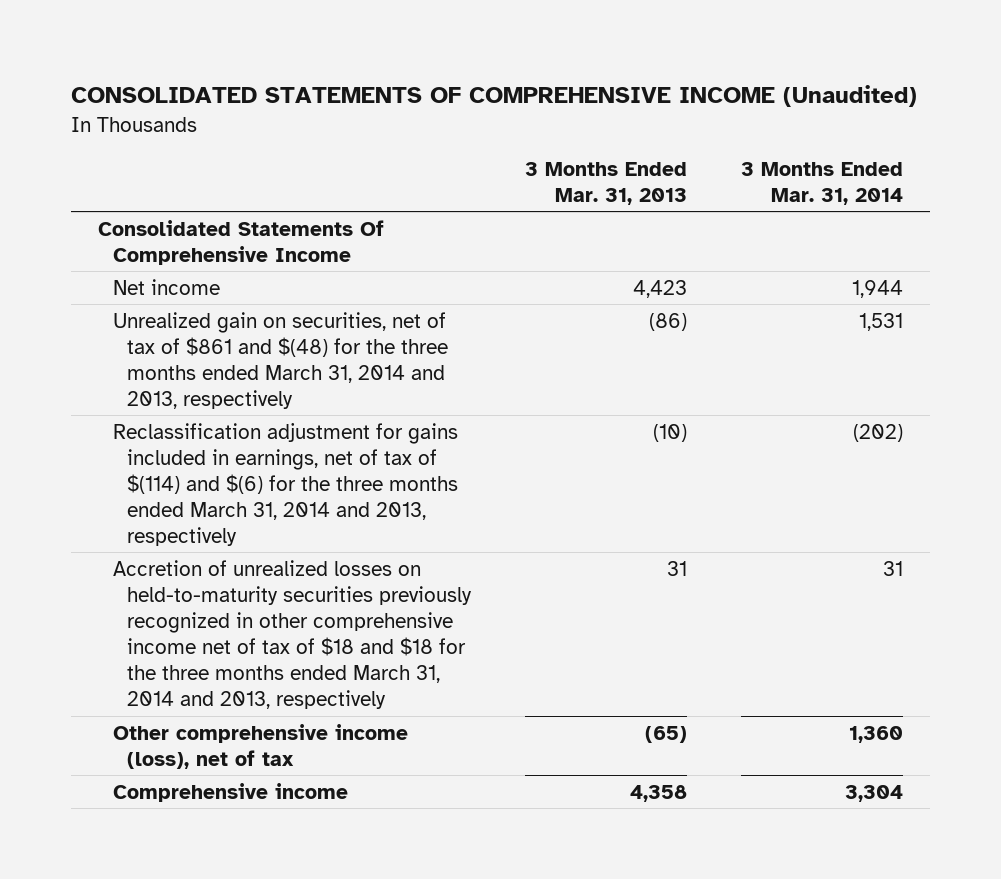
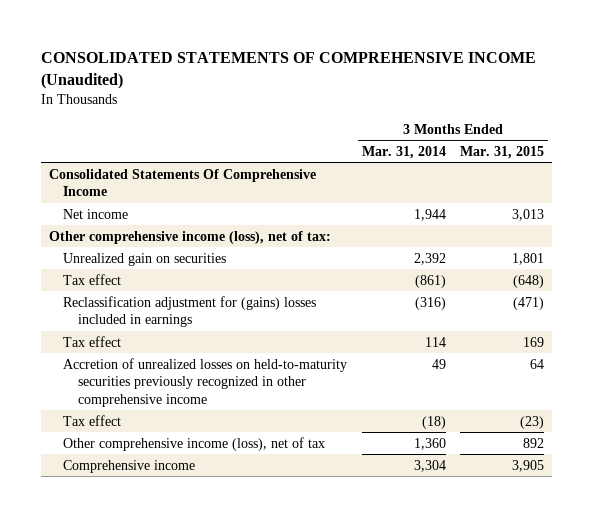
[525,161,688,206] 3 Months Ended Mar. 31, 2013 -> none
none -> [460,145,545,159] Mar. 31, 2015
none -> [48,230,331,244] Other comprehensive income (loss), net of tax:
[112,311,449,409] Unrealized gain on securities, net of tax of $861 and $(48) for the three months ended March 31, 2014 and 2013, respectively -> [63,252,227,266] Unrealized gain on securities
[859,312,904,331] 1,531 -> [413,252,446,265] 2,392
none -> [63,273,122,285] Tax effect
[112,422,459,547] Reclassification adjustment for gains included in earnings, net of tax of $(114) and $(6) for the three months ended March 31, 2014 and 2013, respectively -> [63,295,317,328] Reclassification adjustment for (gains) losses included in earnings
[853,423,904,442] (202) -> [414,296,446,310] (316)
none -> [63,335,122,347] Tax effect
[112,559,473,710] Accretion of unrealized losses on held-to-maturity securities previously recognized in other comprehensive income net of tax of $18 and $18 for the three months ended March 31, 2014 and 2013, respectively -> [63,357,348,407] Accretion of unrealized losses on held-to-maturity securities previously recognized in other comprehensive income
[883,560,904,576] 31 -> [431,358,446,369] 49
none -> [63,414,122,426] Tax effect

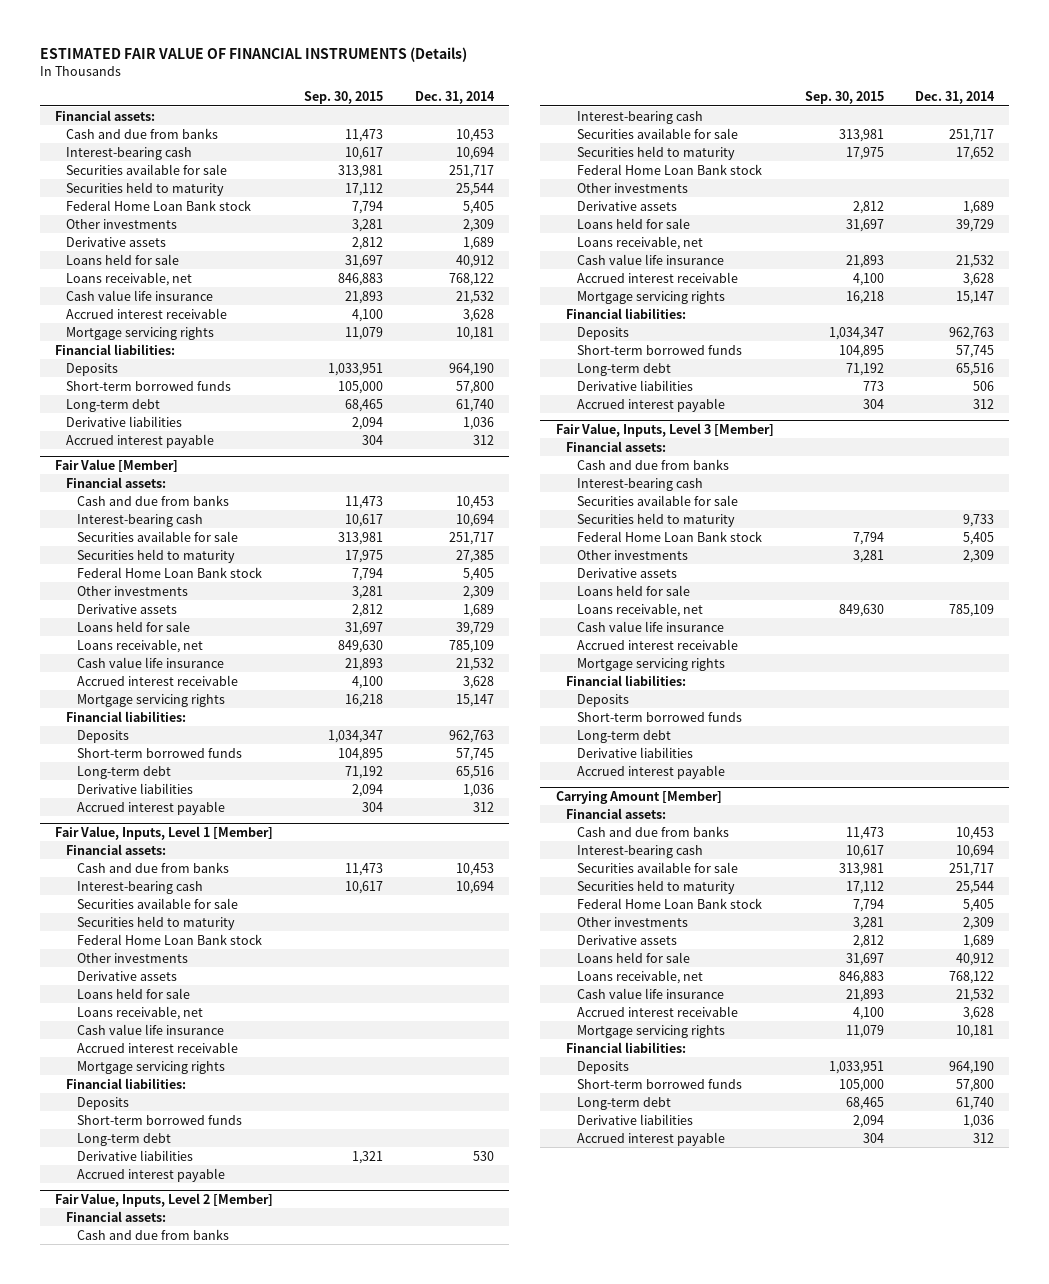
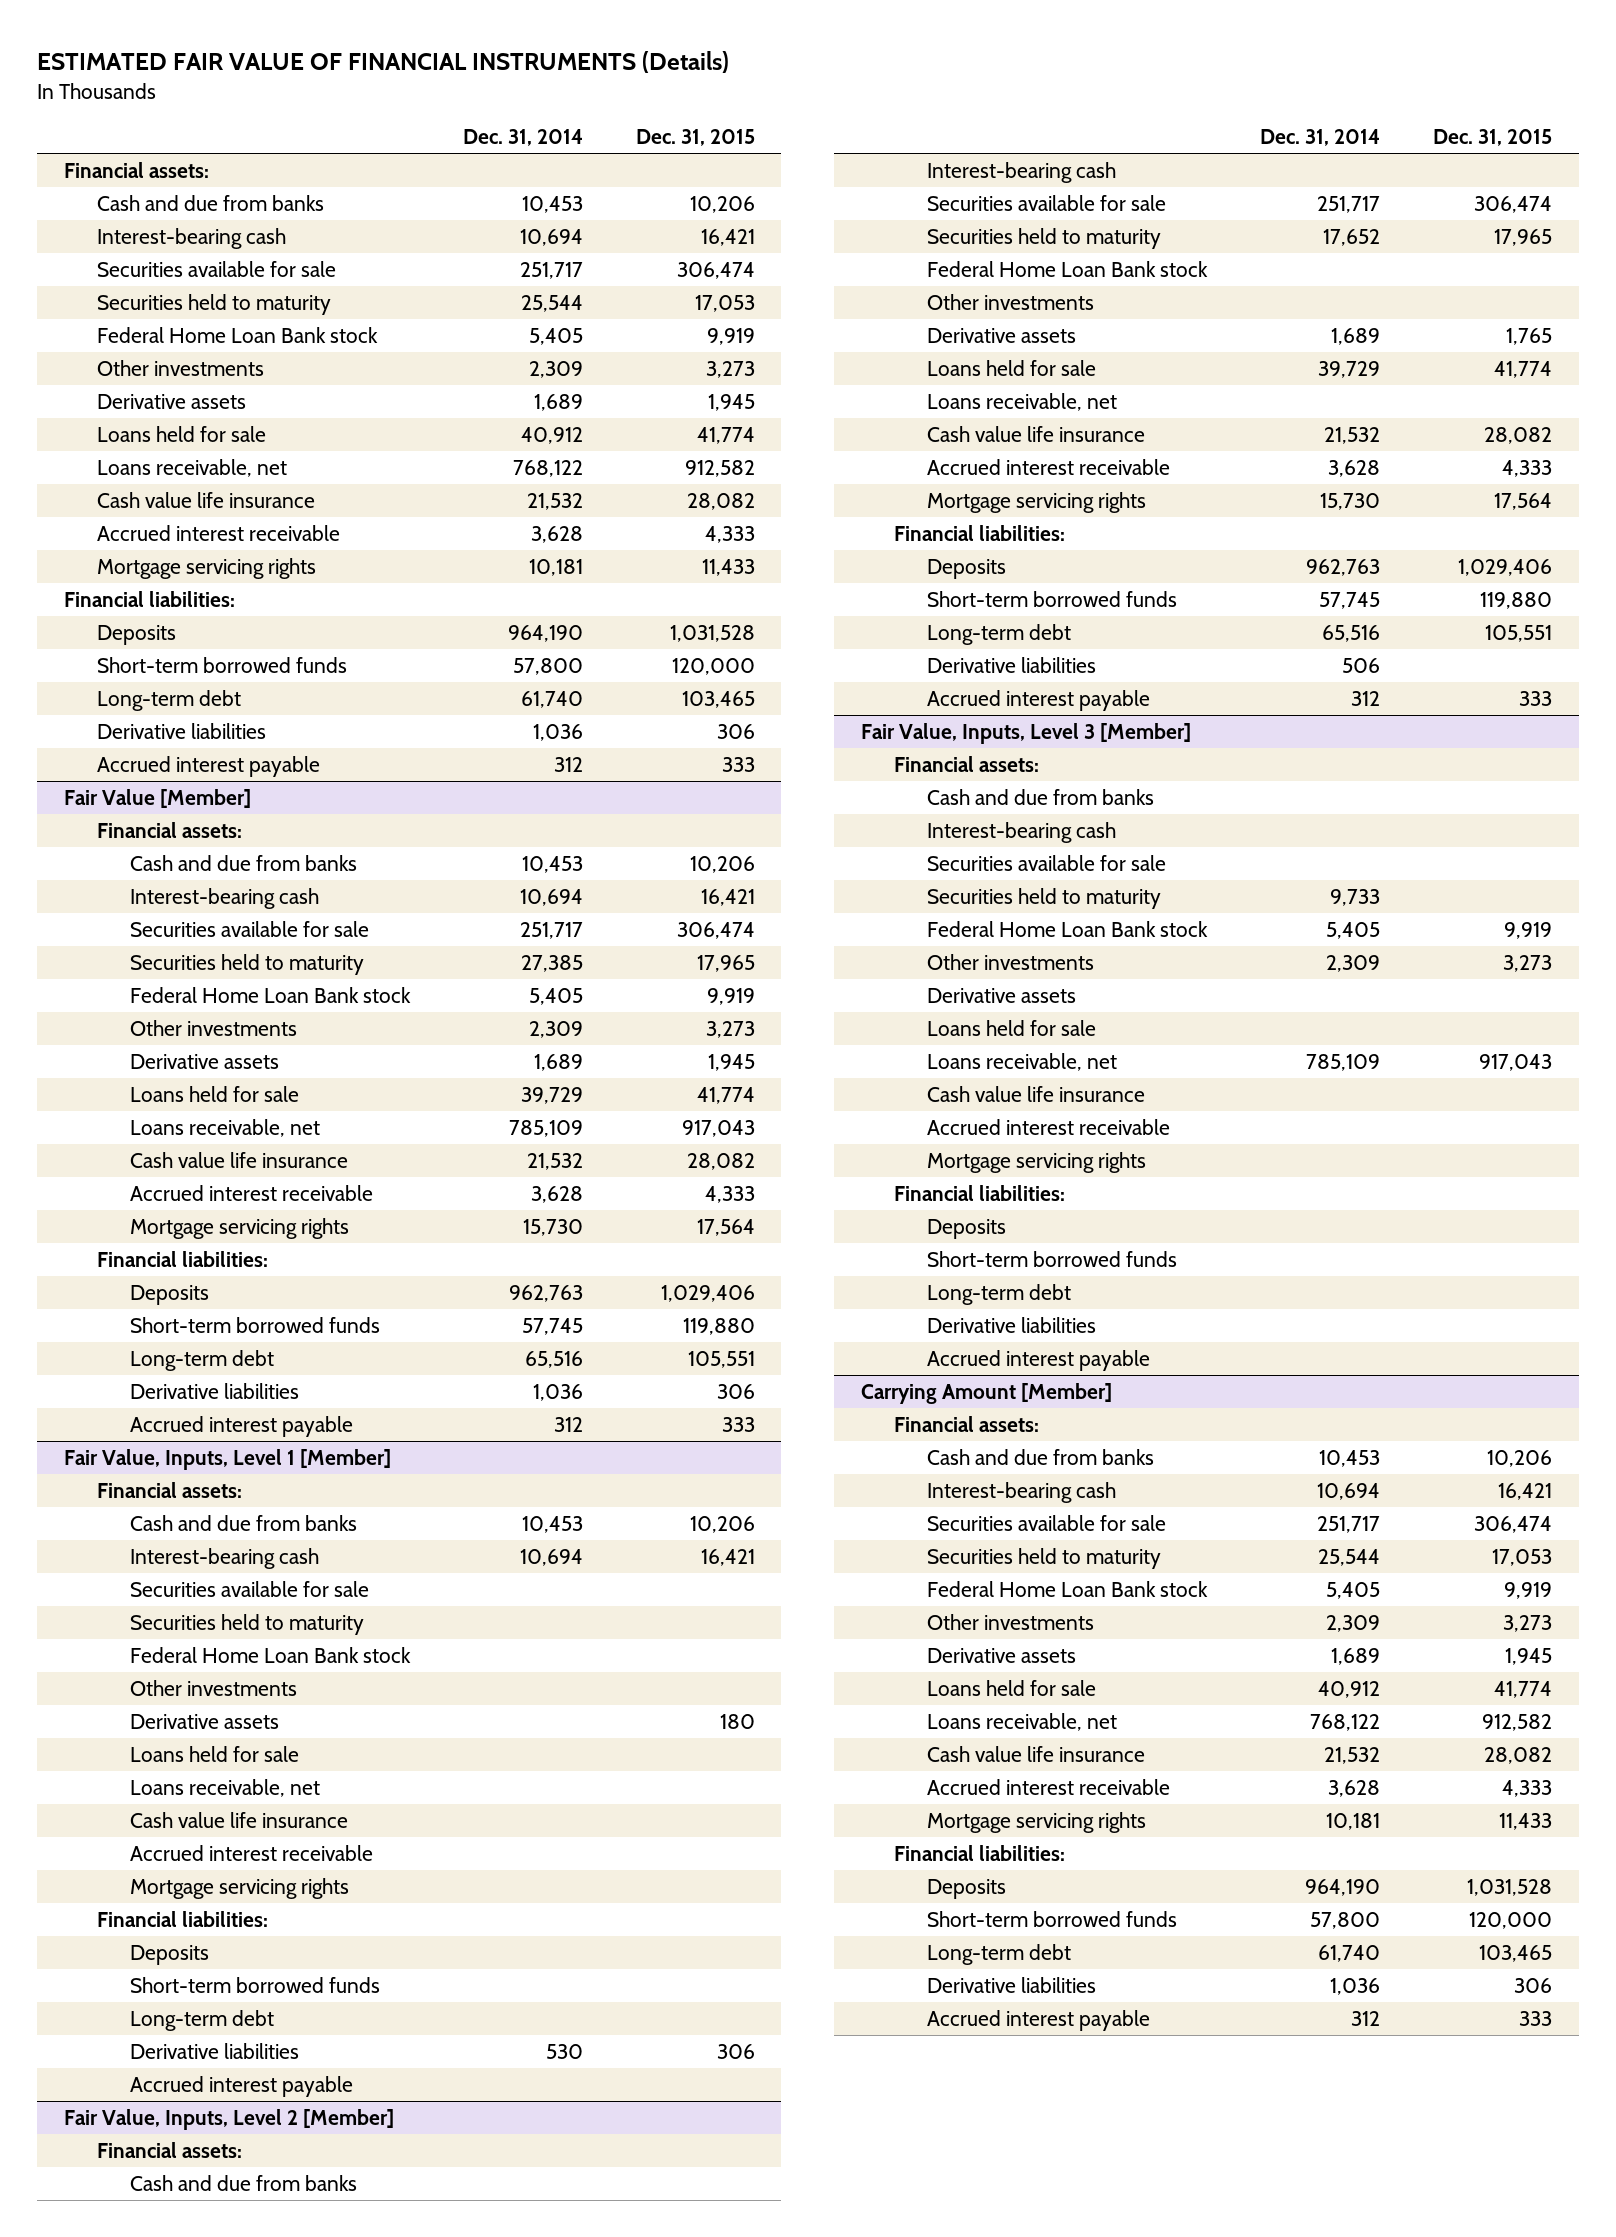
[304,91,384,105] Sep. 30, 2015 -> none
none -> [635,128,755,146] Dec. 31, 2015
[455,693,494,707] 15,147 -> [522,1219,583,1237] 15,730
[955,290,994,304] 15,147 -> [1320,493,1381,511] 15,730

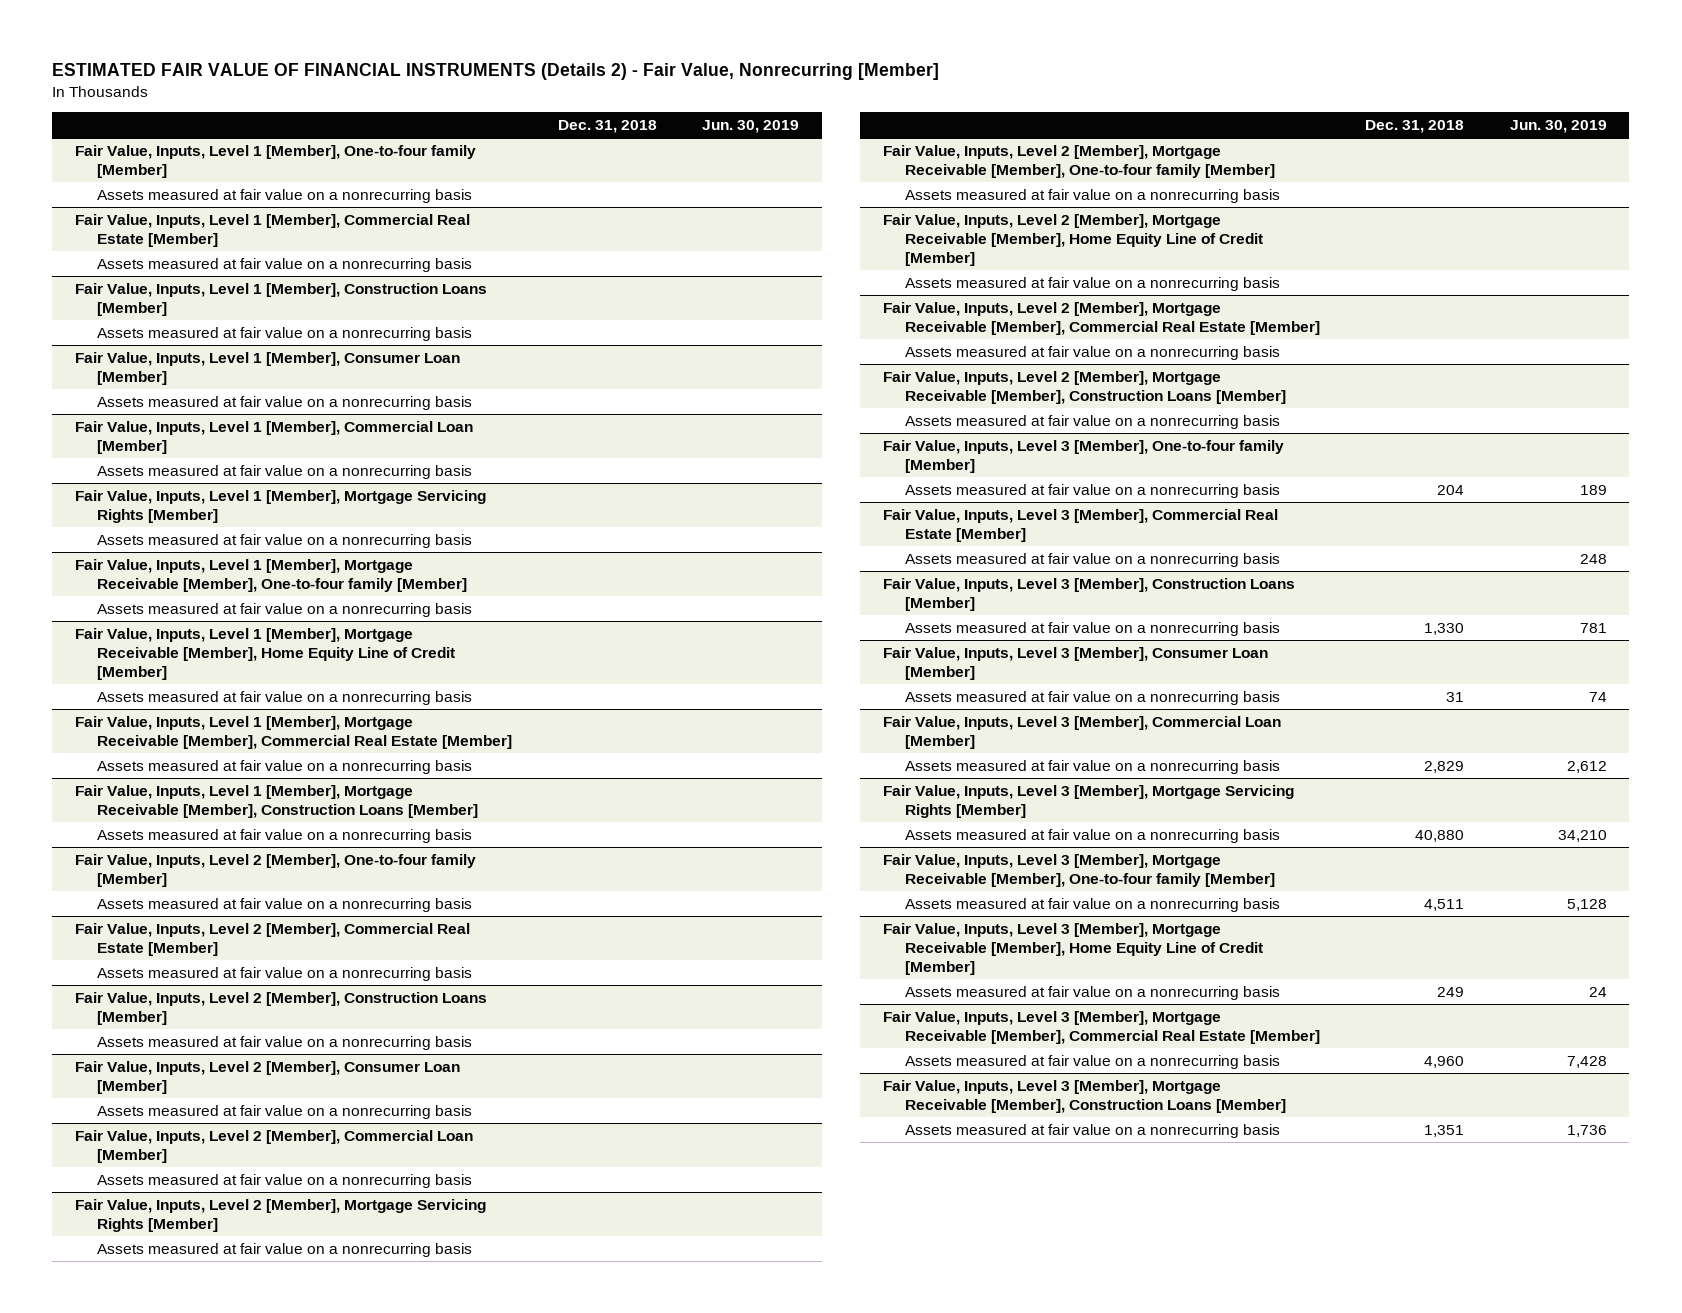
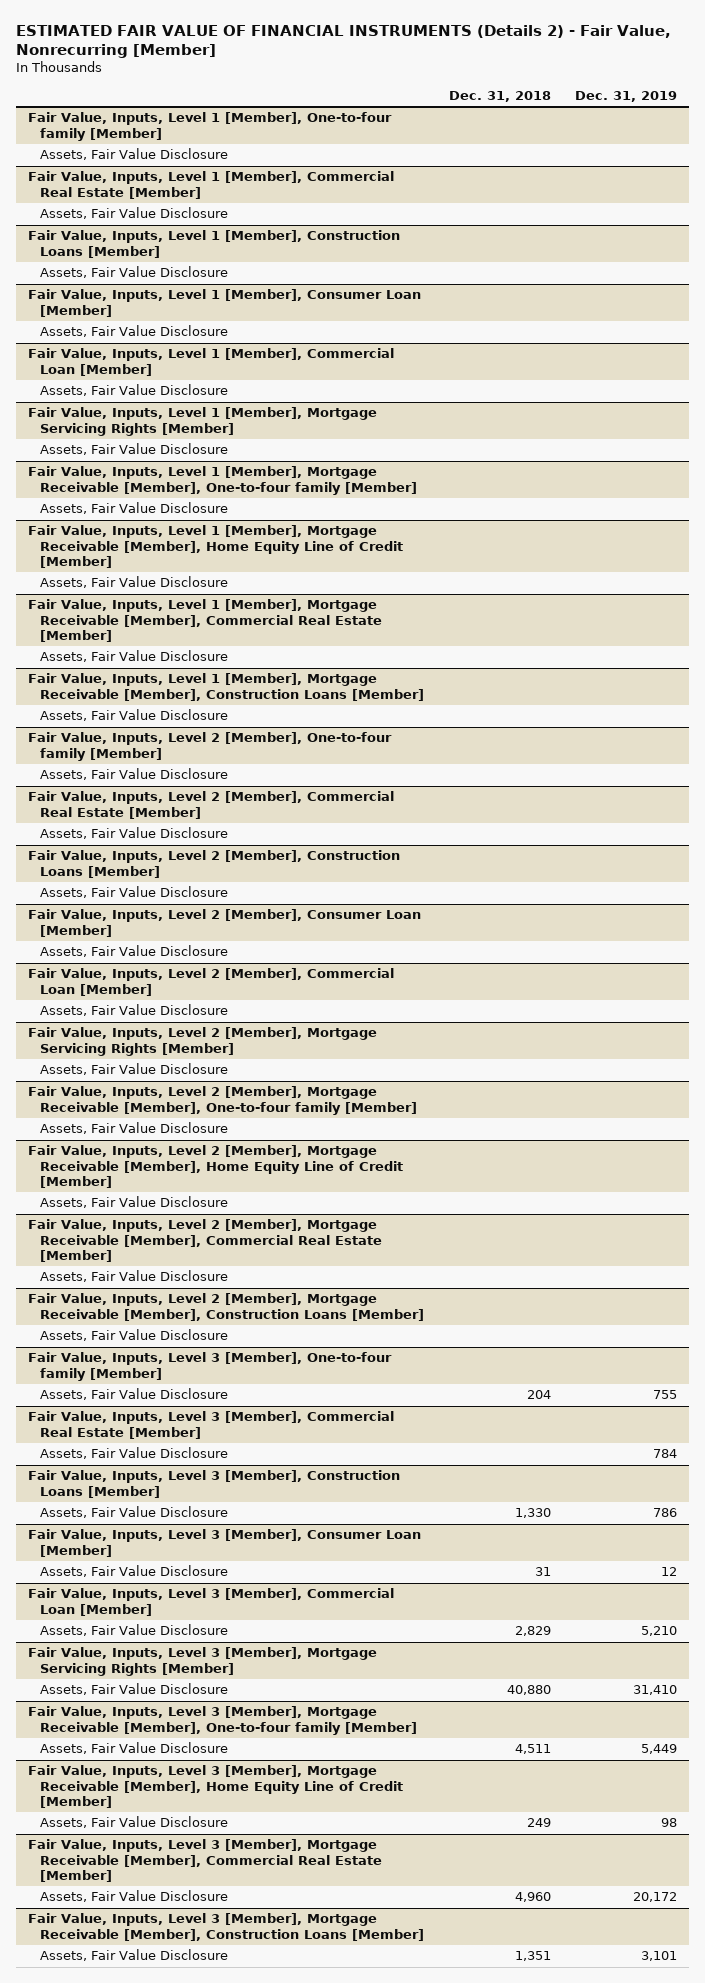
[702,119,800,133] Jun. 30, 2019 -> none
none -> [574,90,677,102] Dec. 31, 2019
[97,188,473,203] Assets measured at fair value on a nonrecurring basis -> [40,148,229,161] Assets, Fair Value Disclosure
[97,257,473,272] Assets measured at fair value on a nonrecurring basis -> [40,207,229,220] Assets, Fair Value Disclosure
[97,326,473,341] Assets measured at fair value on a nonrecurring basis -> [40,266,229,279] Assets, Fair Value Disclosure
[97,395,473,410] Assets measured at fair value on a nonrecurring basis -> [40,325,229,338] Assets, Fair Value Disclosure
[97,464,473,479] Assets measured at fair value on a nonrecurring basis -> [40,384,229,397] Assets, Fair Value Disclosure
[97,533,473,548] Assets measured at fair value on a nonrecurring basis -> [40,443,229,456] Assets, Fair Value Disclosure
[97,602,473,617] Assets measured at fair value on a nonrecurring basis -> [40,502,229,515] Assets, Fair Value Disclosure
[97,690,473,705] Assets measured at fair value on a nonrecurring basis -> [40,576,229,589] Assets, Fair Value Disclosure
[97,759,473,774] Assets measured at fair value on a nonrecurring basis -> [40,650,229,663] Assets, Fair Value Disclosure
[97,828,473,843] Assets measured at fair value on a nonrecurring basis -> [40,709,229,722] Assets, Fair Value Disclosure
[97,897,473,912] Assets measured at fair value on a nonrecurring basis -> [40,768,229,781] Assets, Fair Value Disclosure
[97,966,473,981] Assets measured at fair value on a nonrecurring basis -> [40,827,229,840] Assets, Fair Value Disclosure
[97,1035,473,1050] Assets measured at fair value on a nonrecurring basis -> [40,886,229,899] Assets, Fair Value Disclosure
[97,1104,473,1119] Assets measured at fair value on a nonrecurring basis -> [40,945,229,958] Assets, Fair Value Disclosure
[97,1173,473,1188] Assets measured at fair value on a nonrecurring basis -> [40,1004,229,1017] Assets, Fair Value Disclosure
[97,1242,473,1257] Assets measured at fair value on a nonrecurring basis -> [40,1063,229,1076] Assets, Fair Value Disclosure
[904,188,1280,203] Assets measured at fair value on a nonrecurring basis -> [40,1122,229,1135] Assets, Fair Value Disclosure
[904,276,1280,291] Assets measured at fair value on a nonrecurring basis -> [40,1196,229,1209] Assets, Fair Value Disclosure
[904,345,1280,360] Assets measured at fair value on a nonrecurring basis -> [40,1270,229,1283] Assets, Fair Value Disclosure
[904,414,1280,429] Assets measured at fair value on a nonrecurring basis -> [40,1329,229,1342] Assets, Fair Value Disclosure
[904,483,1280,498] Assets measured at fair value on a nonrecurring basis -> [40,1388,229,1401] Assets, Fair Value Disclosure
[904,552,1280,567] Assets measured at fair value on a nonrecurring basis -> [40,1447,229,1460] Assets, Fair Value Disclosure
[904,621,1280,636] Assets measured at fair value on a nonrecurring basis -> [40,1506,229,1519] Assets, Fair Value Disclosure
[904,690,1280,705] Assets measured at fair value on a nonrecurring basis -> [40,1565,229,1578] Assets, Fair Value Disclosure
[904,759,1280,774] Assets measured at fair value on a nonrecurring basis -> [40,1624,229,1637] Assets, Fair Value Disclosure
[904,828,1280,843] Assets measured at fair value on a nonrecurring basis -> [40,1683,229,1696] Assets, Fair Value Disclosure
[904,897,1280,912] Assets measured at fair value on a nonrecurring basis -> [40,1742,229,1755] Assets, Fair Value Disclosure
[904,985,1280,1000] Assets measured at fair value on a nonrecurring basis -> [40,1816,229,1829] Assets, Fair Value Disclosure
[904,1054,1280,1069] Assets measured at fair value on a nonrecurring basis -> [40,1890,229,1903] Assets, Fair Value Disclosure
[904,1123,1280,1138] Assets measured at fair value on a nonrecurring basis -> [40,1949,229,1962] Assets, Fair Value Disclosure

